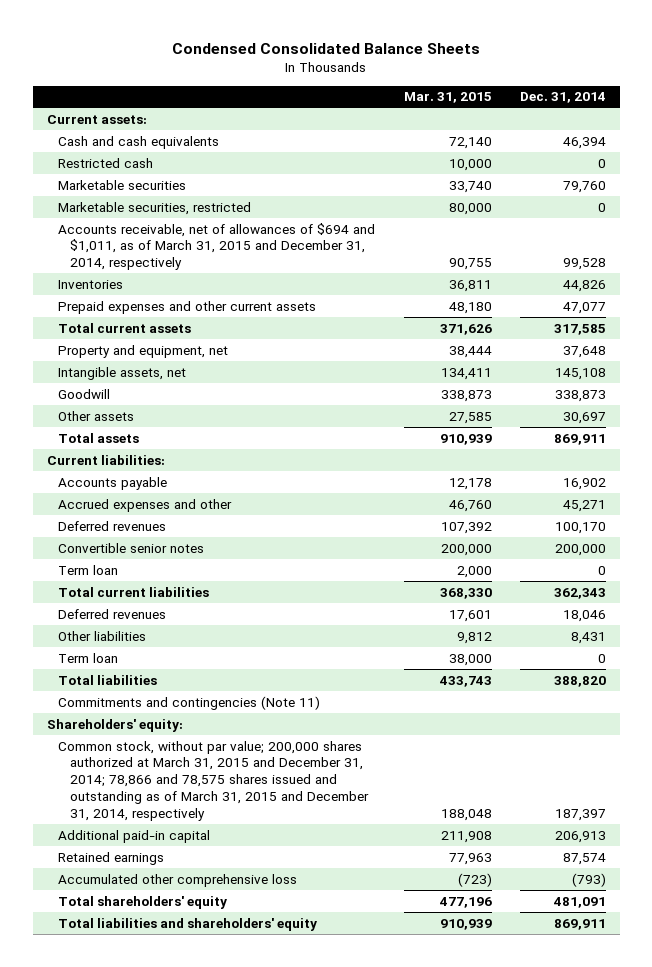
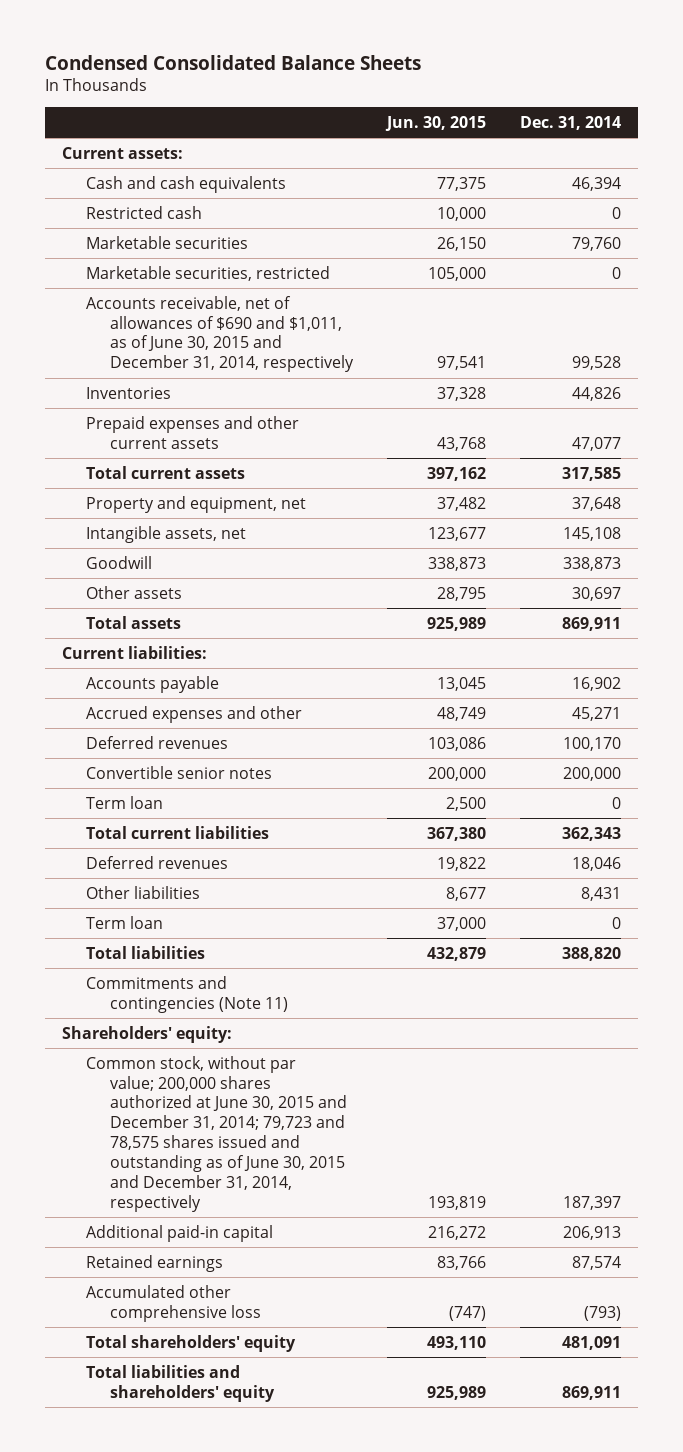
[403,92,492,104] Mar. 31, 2015 -> none
none -> [384,115,486,131] Jun. 30, 2015
[58,222,376,271] Accounts receivable, net of allowances of $694 and $1,011, as of March 31, 2015 and December 31, 2014, respectively -> [85,295,354,373] Accounts receivable, net of allowances of $690 and $1,011, as of June 30, 2015 and December 31, 2014, respectively
[58,740,370,821] Common stock, without par value; 200,000 shares authorized at March 31, 2015 and December 31, 2014; 78,866 and 78,575 shares issued and outstanding as of March 31, 2015 and December 31, 2014, respectively -> [85,1055,347,1212] Common stock, without par value; 200,000 shares authorized at June 30, 2015 and December 31, 2014; 79,723 and 78,575 shares issued and outstanding as of June 30, 2015 and December 31, 2014, respectively

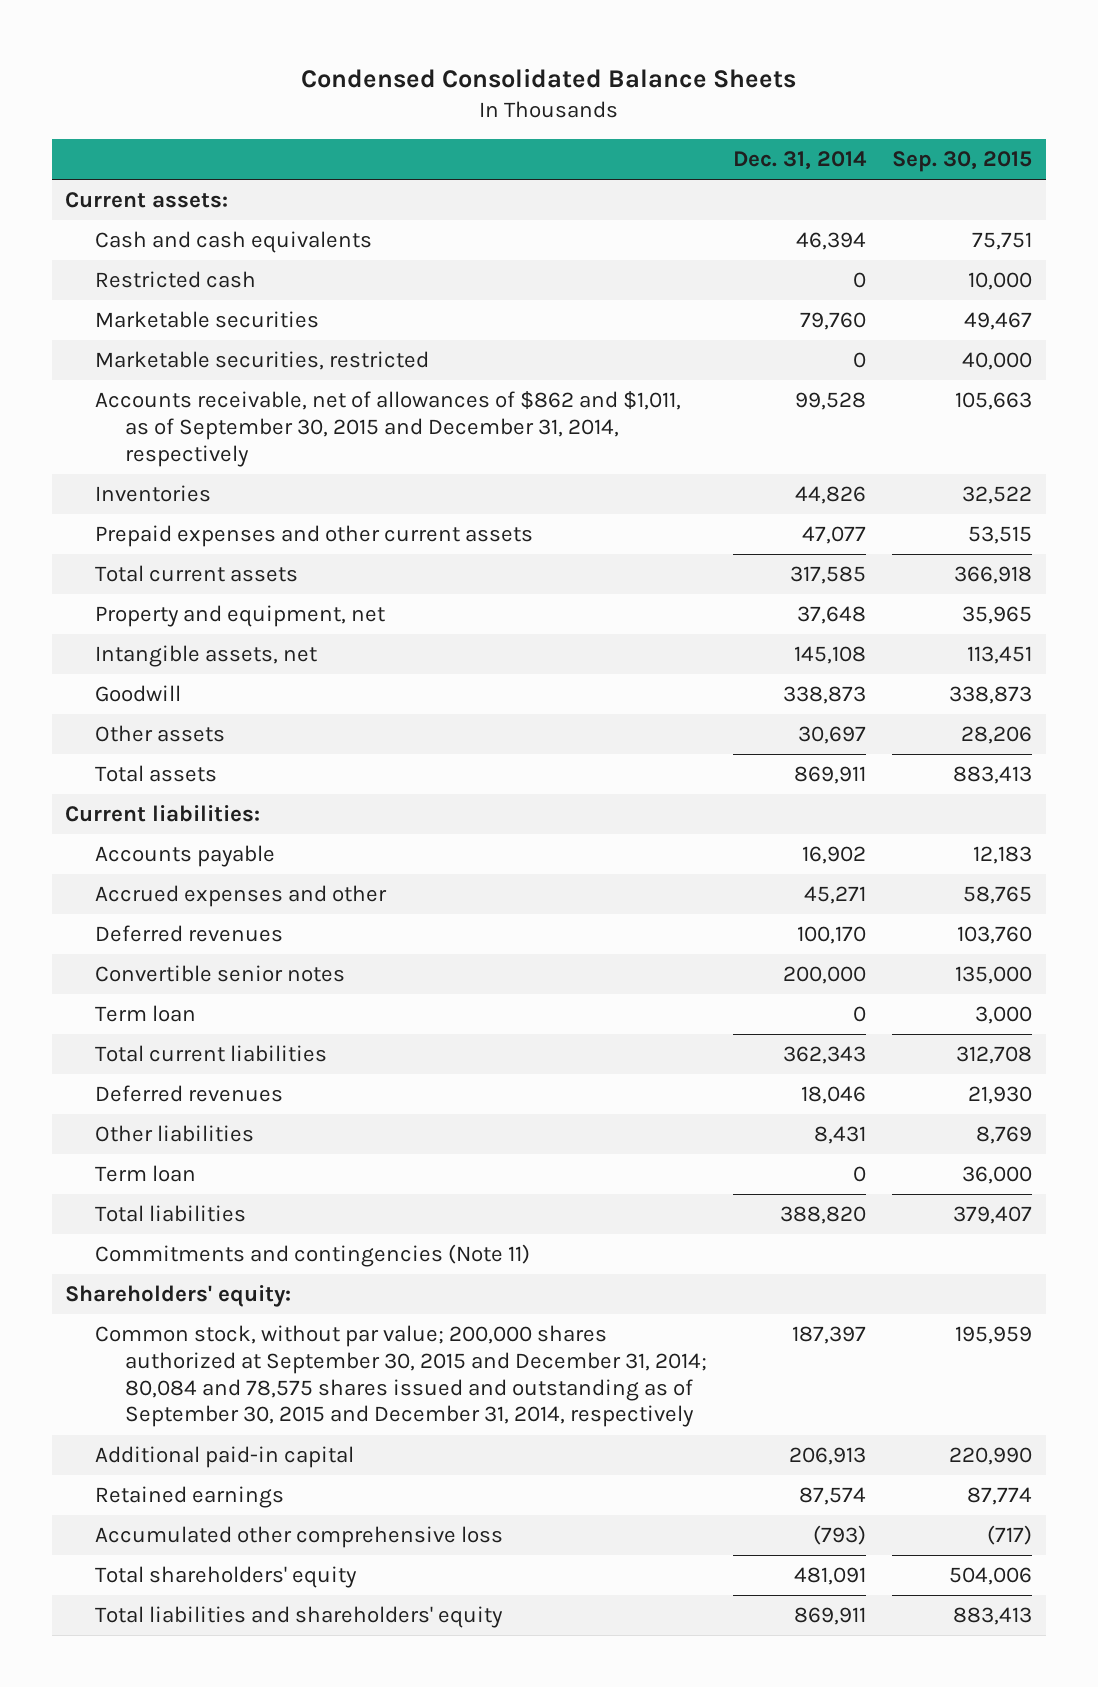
[384,115,486,131] Jun. 30, 2015 -> none
none -> [892,151,1033,173] Sep. 30, 2015
[85,295,354,373] Accounts receivable, net of allowances of $690 and $1,011, as of June 30, 2015 and December 31, 2014, respectively -> [95,391,682,467] Accounts receivable, net of allowances of $862 and $1,011, as of September 30, 2015 and December 31, 2014, respectively
[85,1055,347,1212] Common stock, without par value; 200,000 shares authorized at June 30, 2015 and December 31, 2014; 79,723 and 78,575 shares issued and outstanding as of June 30, 2015 and December 31, 2014, respectively -> [95,1325,708,1428] Common stock, without par value; 200,000 shares authorized at September 30, 2015 and December 31, 2014; 80,084 and 78,575 shares issued and outstanding as of September 30, 2015 and December 31, 2014, respectively

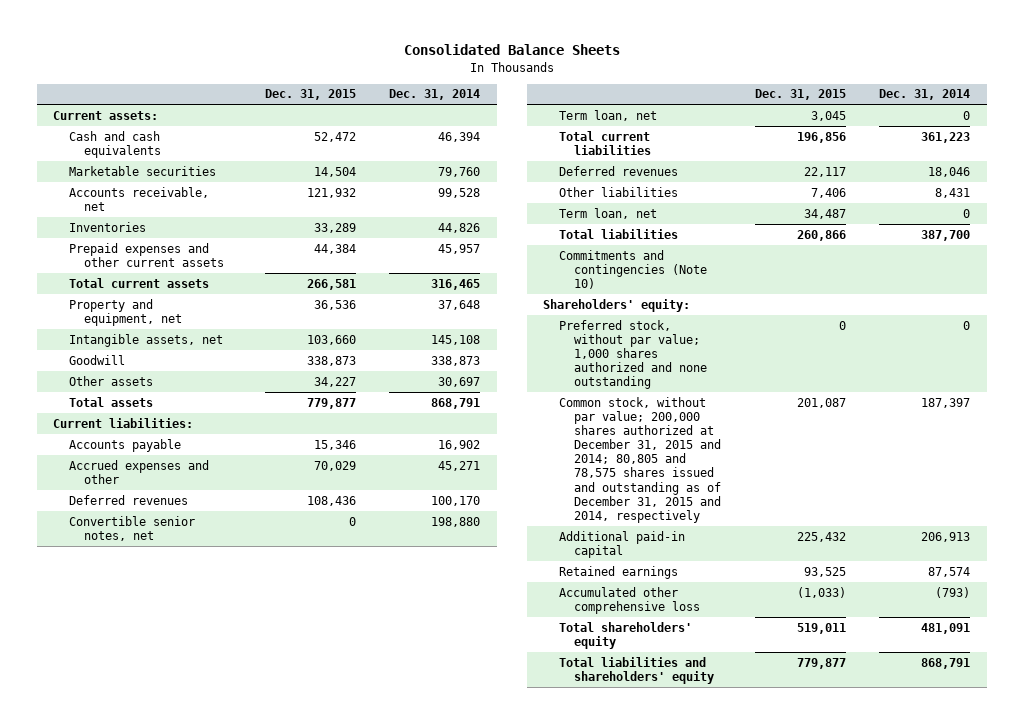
[300,67,796,88] Condensed Consolidated Balance Sheets -> [403,44,620,56] Consolidated Balance Sheets
[892,151,1033,173] Sep. 30, 2015 -> none
none -> [264,89,356,101] Dec. 31, 2015
[95,271,257,289] Restricted cash -> none
[95,351,430,371] Marketable securities, restricted -> none
[95,391,682,467] Accounts receivable, net of allowances of $862 and $1,011, as of September 30, 2015 and December 31, 2014, respectively -> [68,186,209,211] Accounts receivable, net
[802,526,867,545] 47,077 -> [438,243,481,254] 45,957
[790,566,867,585] 317,585 -> [431,278,481,290] 316,465
[794,766,867,785] 869,911 -> [431,397,481,409] 868,791
[95,965,346,983] Convertible senior notes -> [68,515,195,541] Convertible senior notes, net
[783,966,867,985] 200,000 -> [431,516,481,527] 198,880
[95,1005,197,1023] Term loan -> [558,109,657,121] Term loan, net
[783,1046,867,1065] 362,343 -> [921,131,971,143] 361,223
[95,1165,197,1183] Term loan -> [558,207,657,219] Term loan, net
[780,1206,867,1225] 388,820 -> [921,229,971,241] 387,700
[95,1244,531,1268] Commitments and contingencies (Note 11) -> [558,249,708,289] Commitments and contingencies (Note 10)
none -> [558,319,708,390] Preferred stock, without par value; 1,000 shares authorized and none outstanding
[95,1325,708,1428] Common stock, without par value; 200,000 shares authorized at September 30, 2015 and December 31, 2014; 80,084 and 78,575 shares issued and outstanding as of September 30, 2015 and December 31, 2014, respectively -> [558,396,722,523] Common stock, without par value; 200,000 shares authorized at December 31, 2015 and 2014; 80,805 and 78,575 shares issued and outstanding as of December 31, 2015 and 2014, respectively
[794,1607,867,1626] 869,911 -> [921,657,971,669] 868,791

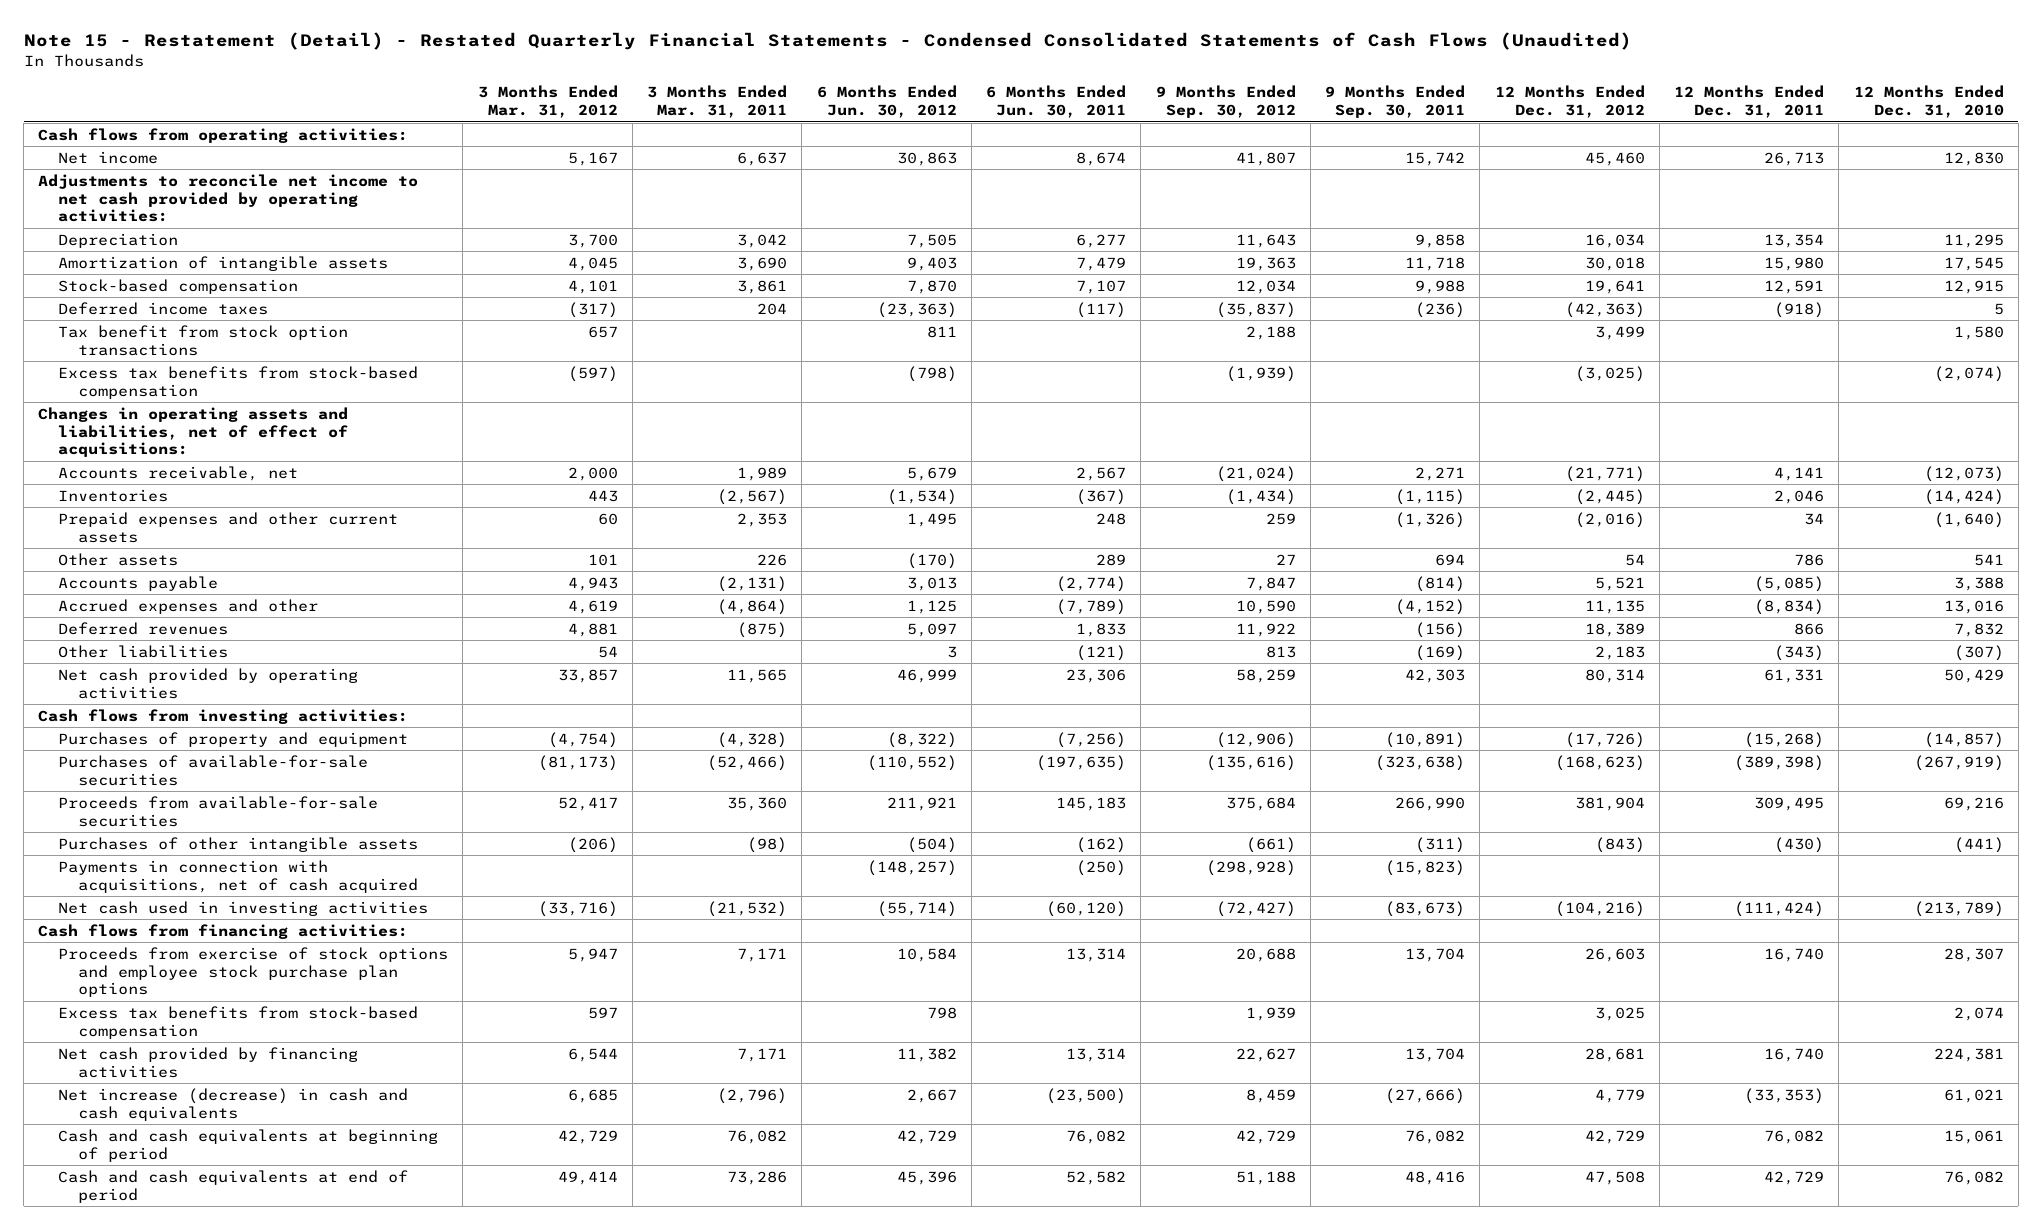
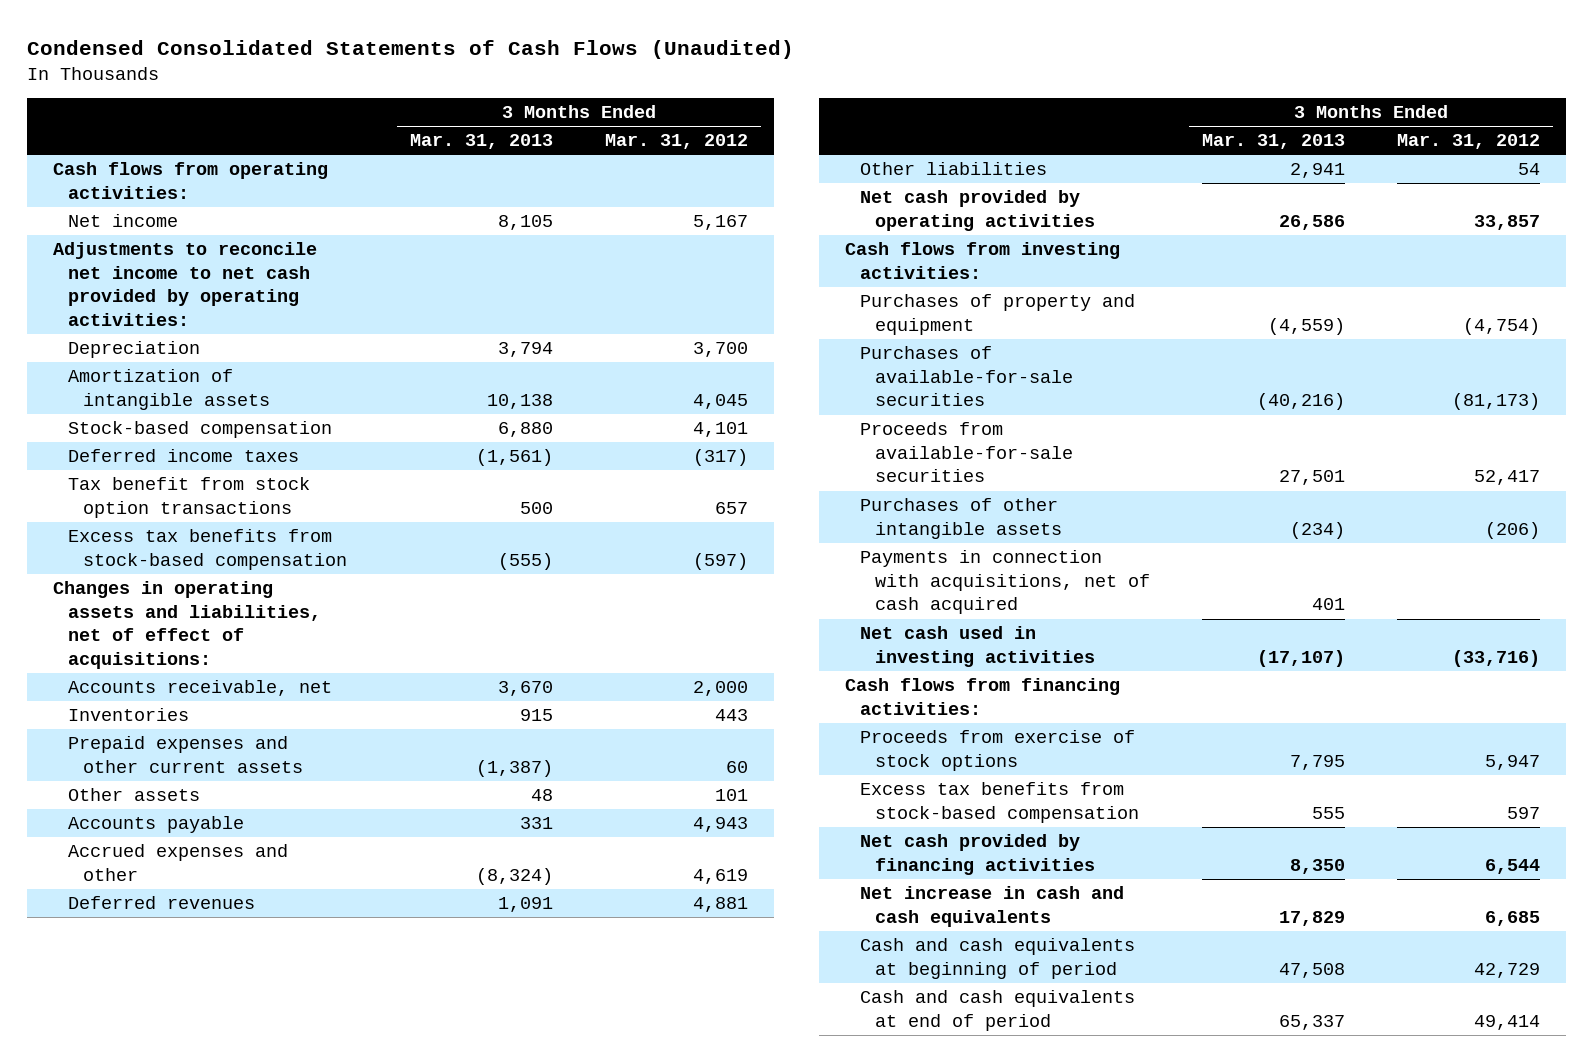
[23,32,1632,51] Note 15 - Restatement (Detail) - Restated Quarterly Financial Statements - Condensed Consolidated Statements of Cash Flows (Unaudited) -> [26,39,794,59] Condensed Consolidated Statements of Cash Flows (Unaudited)
[647,85,788,118] 3 Months Ended Mar. 31, 2011 -> none
[816,85,957,118] 6 Months Ended Jun. 30, 2012 -> none
[986,85,1127,118] 6 Months Ended Jun. 30, 2011 -> none
[1155,85,1296,118] 9 Months Ended Sep. 30, 2012 -> none
[1325,85,1466,118] 9 Months Ended Sep. 30, 2011 -> none
[1494,85,1645,118] 12 Months Ended Dec. 31, 2012 -> none
[1674,85,1825,118] 12 Months Ended Dec. 31, 2011 -> none
[1853,85,2004,118] 12 Months Ended Dec. 31, 2010 -> none
none -> [409,134,553,150] Mar. 31, 2013
[58,946,449,998] Proceeds from exercise of stock options and employee stock purchase plan options -> [860,730,1136,771] Proceeds from exercise of stock options
[58,1087,409,1121] Net increase (decrease) in cash and cash equivalents -> [860,886,1125,927] Net increase in cash and cash equivalents

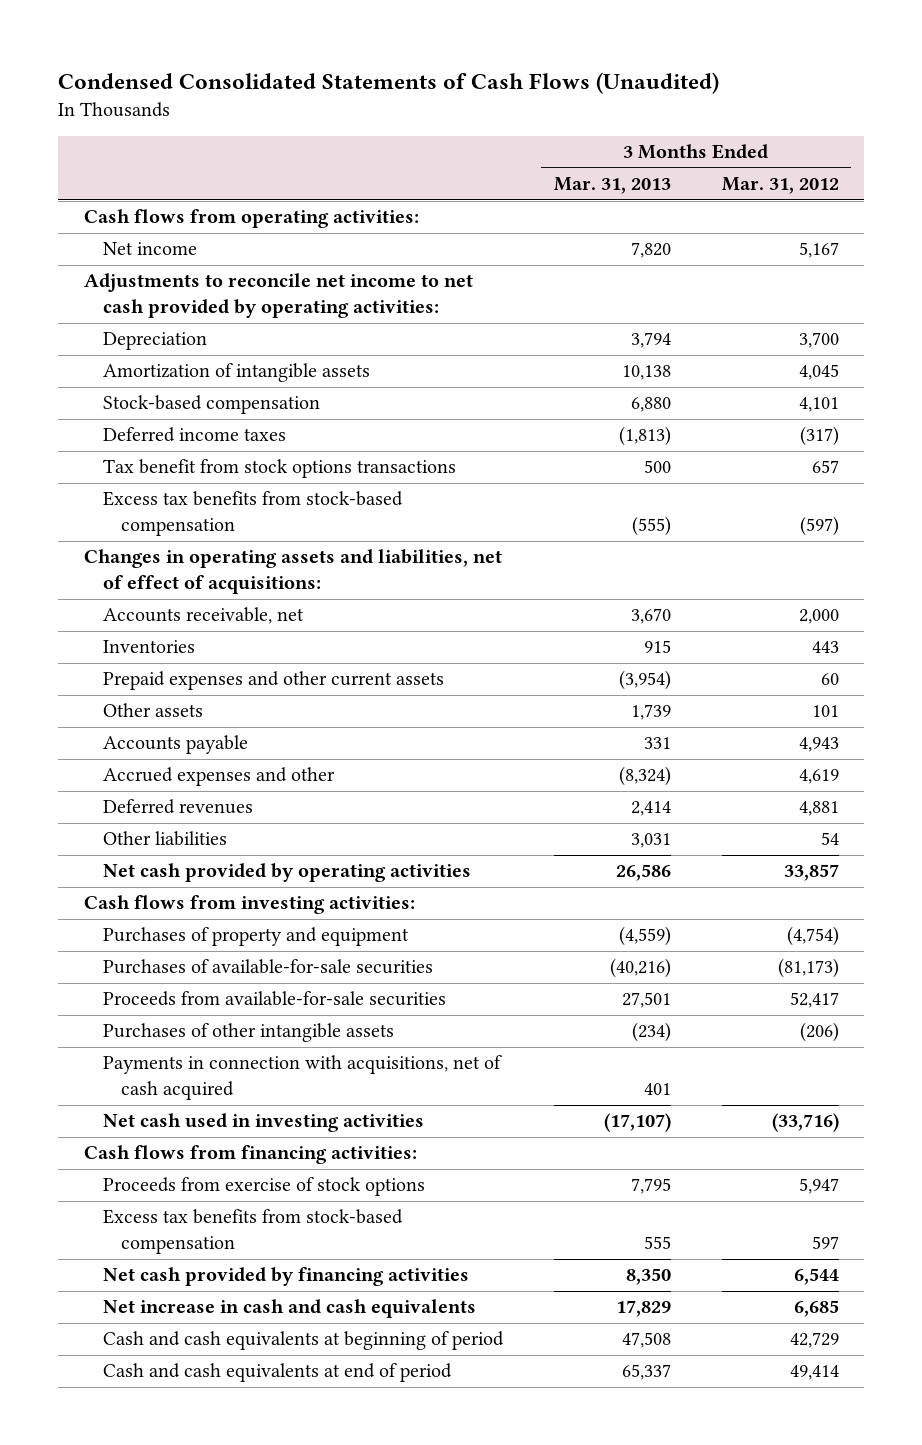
[497,215,553,231] 8,105 -> [630,242,671,259] 7,820
[475,449,553,467] (1,561) -> [618,426,671,447] (1,813)
[67,477,310,518] Tax benefit from stock option transactions -> [102,459,456,479] Tax benefit from stock options transactions
[475,759,553,777] (1,387) -> [618,670,671,691] (3,954)
[530,789,553,802] 48 -> [630,704,671,721] 1,739
[497,897,553,913] 1,091 -> [630,801,671,817] 2,414
[1290,163,1346,179] 2,941 -> [630,833,671,849] 3,031

